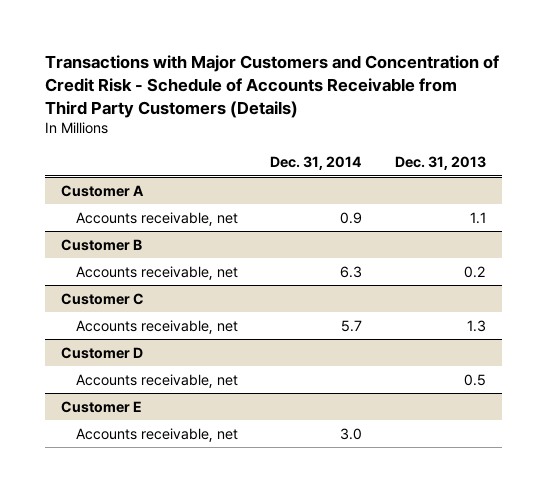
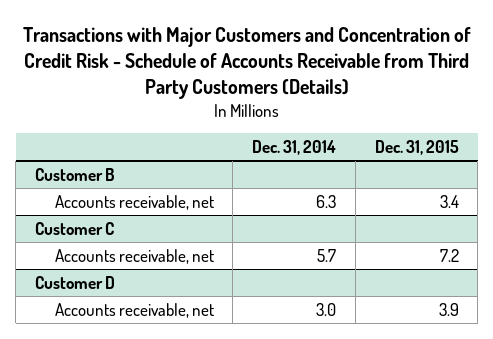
[394,156,486,171] Dec. 31, 2013 -> none
none -> [374,139,459,155] Dec. 31, 2015
[61,184,145,197] Customer A -> none
[75,211,238,226] Accounts receivable, net -> none
[75,373,238,388] Accounts receivable, net -> none
[61,400,143,413] Customer E -> none

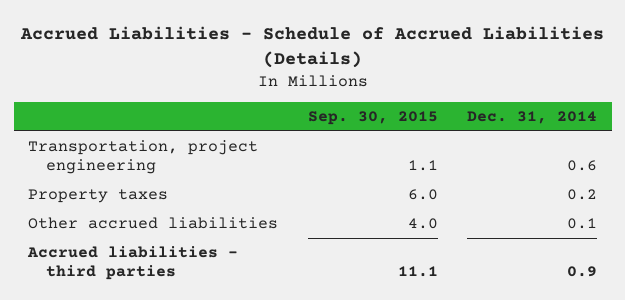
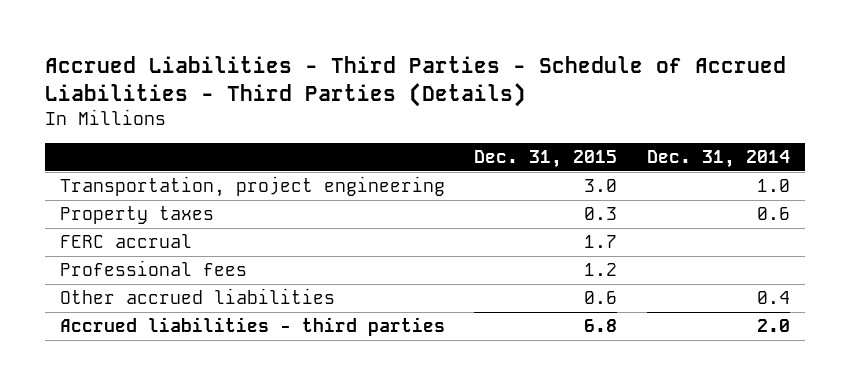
[19,25,604,69] Accrued Liabilities - Schedule of Accrued Liabilities (Details) -> [44,55,786,107] Accrued Liabilities - Third Parties - Schedule of Accrued Liabilities - Third Parties (Details)
[307,111,438,126] Sep. 30, 2015 -> none
none -> [474,150,618,169] Dec. 31, 2015
[566,159,597,171] 0.6 -> [756,179,790,193] 1.0
[566,189,597,201] 0.2 -> [756,207,790,221] 0.6
none -> [59,234,192,249] FERC accrual
none -> [59,260,247,277] Professional fees
[566,218,597,230] 0.1 -> [756,291,790,305] 0.4
[566,265,597,277] 0.9 -> [756,319,790,333] 2.0

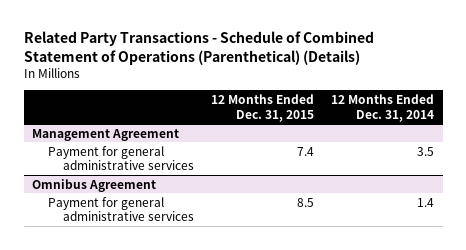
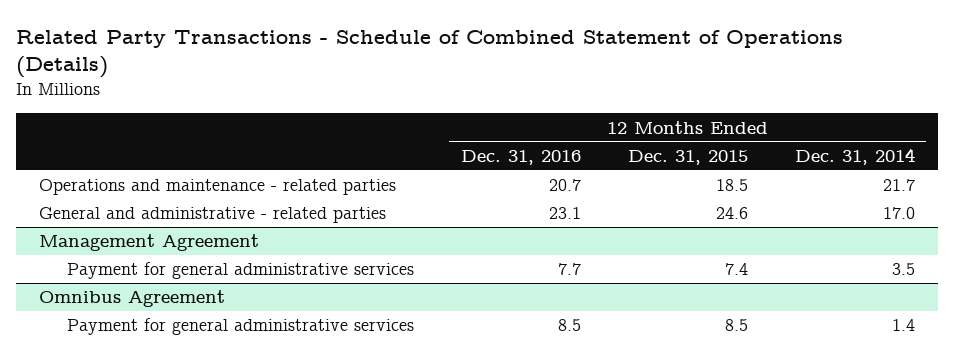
[23,30,374,65] Related Party Transactions - Schedule of Combined Statement of Operations (Parenthetical) (Details) -> [15,29,843,79] Related Party Transactions - Schedule of Combined Statement of Operations (Details)
none -> [460,149,581,165] Dec. 31, 2016
none -> [39,179,397,196] Operations and maintenance - related parties
none -> [39,207,387,224] General and administrative - related parties

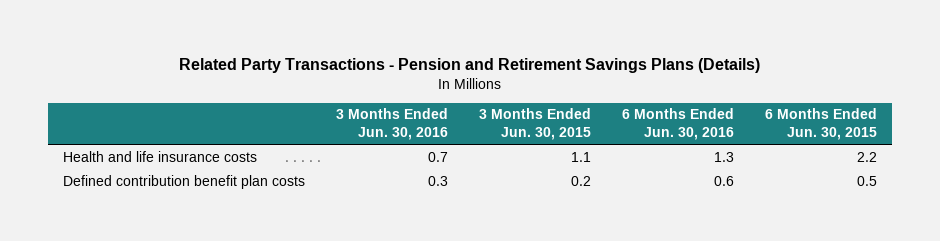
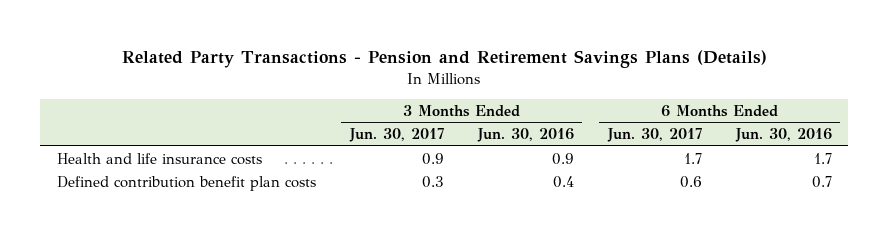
[478,108,591,141] 3 Months Ended Jun. 30, 2015 -> none
[764,108,877,141] 6 Months Ended Jun. 30, 2015 -> none
none -> [348,128,444,143] Jun. 30, 2017
none -> [606,128,702,143] Jun. 30, 2017
[428,151,449,162] 0.7 -> [551,152,574,165] 0.9
[713,151,734,162] 1.3 -> [813,152,832,164] 1.7
[428,175,449,186] 0.3 -> [552,175,574,188] 0.4
[713,175,734,186] 0.6 -> [811,175,832,188] 0.7

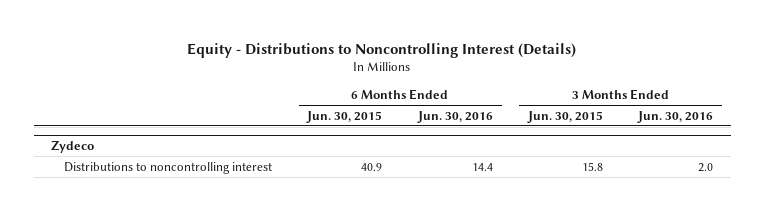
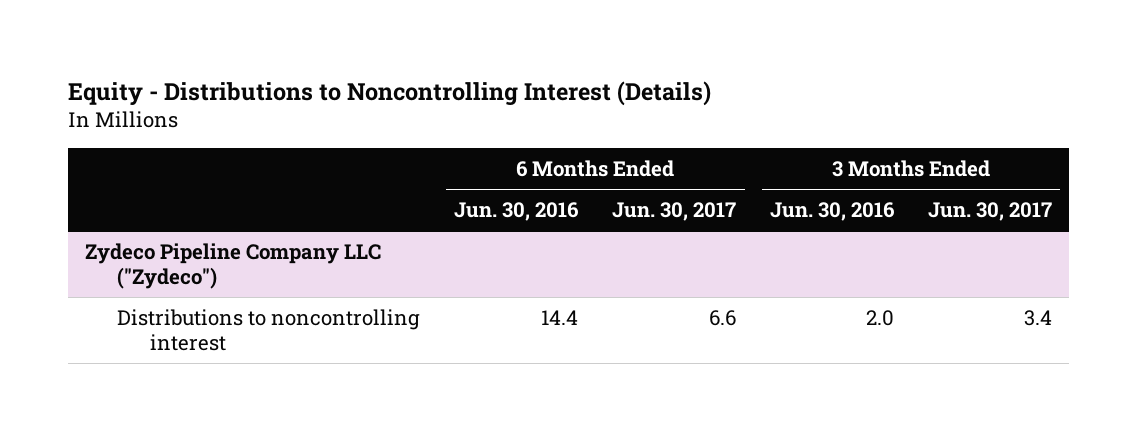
[306,110,383,123] Jun. 30, 2015 -> none
[526,110,603,123] Jun. 30, 2015 -> none
none -> [612,202,737,222] Jun. 30, 2017
none -> [927,202,1052,222] Jun. 30, 2017
[51,139,95,153] Zydeco -> [84,243,381,290] Zydeco Pipeline Company LLC ("Zydeco")

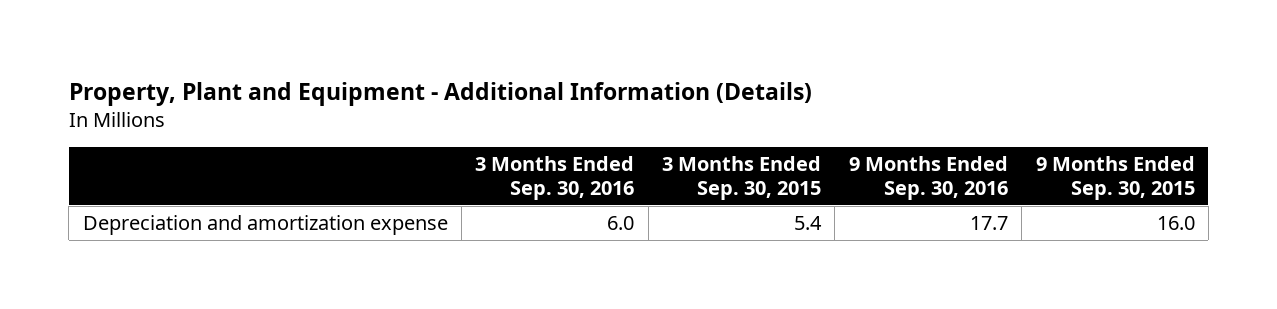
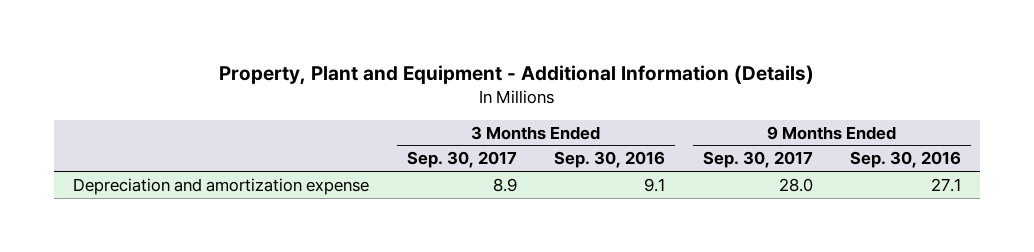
[662,156,822,201] 3 Months Ended Sep. 30, 2015 -> none
[1035,156,1195,201] 9 Months Ended Sep. 30, 2015 -> none
none -> [406,151,517,169] Sep. 30, 2017
none -> [702,151,813,169] Sep. 30, 2017
[607,216,635,231] 6.0 -> [644,177,666,192] 9.1
[969,216,1008,231] 17.7 -> [931,177,962,192] 27.1

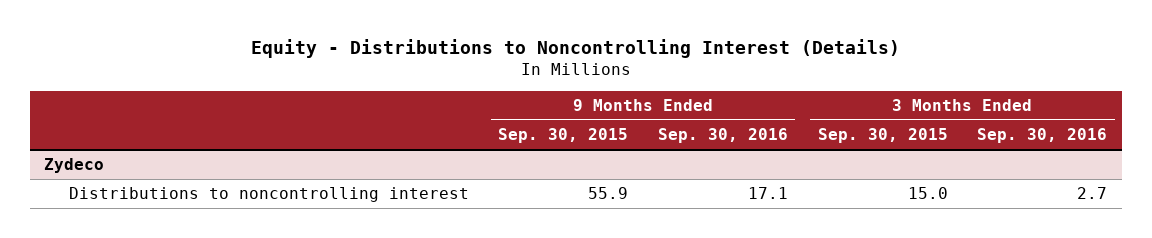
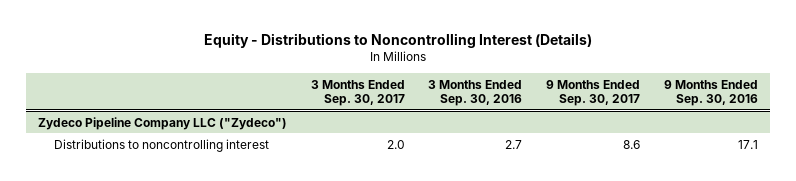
[498,128,629,144] Sep. 30, 2015 -> none
[817,128,948,144] Sep. 30, 2015 -> none
none -> [310,79,405,107] 3 Months Ended Sep. 30, 2017
none -> [546,79,641,107] 9 Months Ended Sep. 30, 2017
[44,158,105,174] Zydeco -> [37,116,287,130] Zydeco Pipeline Company LLC ("Zydeco")

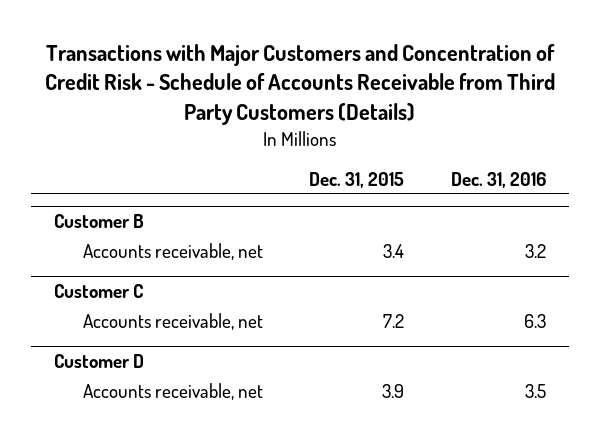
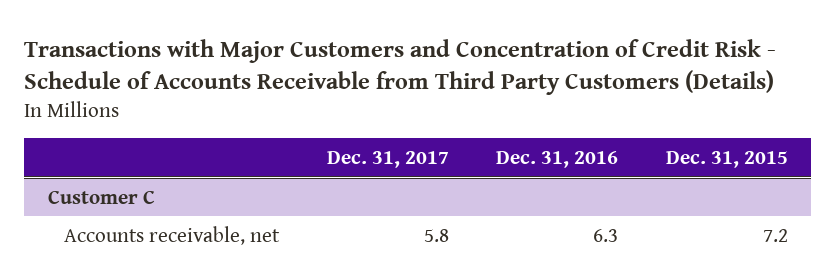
none -> [326,151,449,169] Dec. 31, 2017
[53,214,144,229] Customer B -> none
[83,242,264,260] Accounts receivable, net -> none
[53,354,144,369] Customer D -> none
[83,382,264,400] Accounts receivable, net -> none

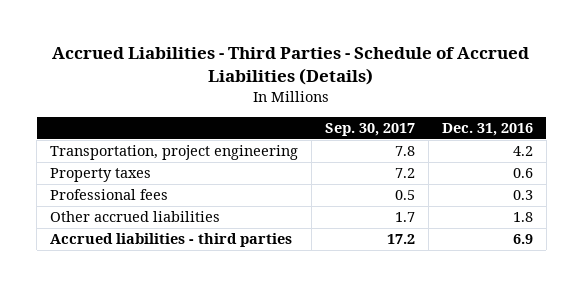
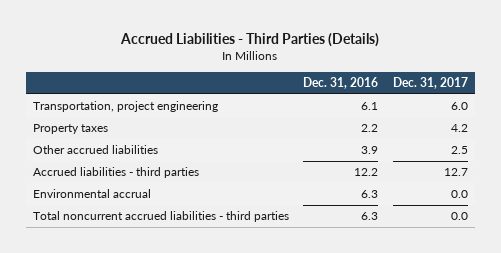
[52,47,530,86] Accrued Liabilities - Third Parties - Schedule of Accrued Liabilities (Details) -> [120,33,380,48] Accrued Liabilities - Third Parties (Details)
[324,123,415,137] Sep. 30, 2017 -> none
none -> [392,76,468,89] Dec. 31, 2017
[50,189,169,201] Professional fees -> none
[512,146,533,157] 4.2 -> [361,102,379,111] 6.1
[512,168,533,179] 0.6 -> [361,124,379,133] 2.2
[512,212,533,223] 1.8 -> [361,146,379,155] 3.9
[512,234,533,245] 6.9 -> [354,168,379,177] 12.2
none -> [33,189,152,199] Environmental accrual
none -> [33,211,290,223] Total noncurrent accrued liabilities - third parties

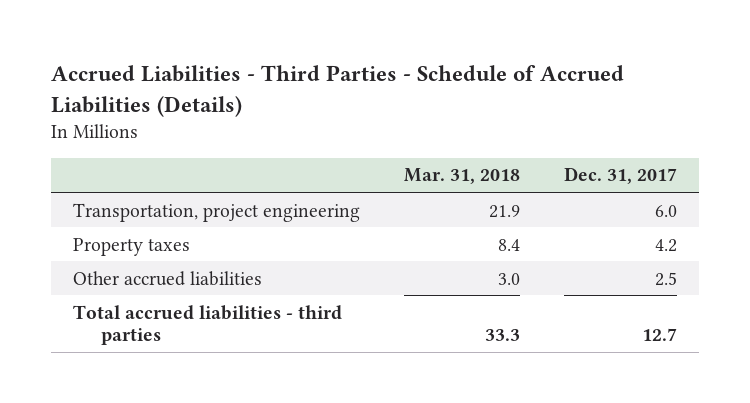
[120,33,380,48] Accrued Liabilities - Third Parties (Details) -> [51,65,625,117] Accrued Liabilities - Third Parties - Schedule of Accrued Liabilities (Details)
[303,76,379,89] Dec. 31, 2016 -> none
none -> [403,168,520,185] Mar. 31, 2018
[33,189,152,199] Environmental accrual -> none
[33,211,290,223] Total noncurrent accrued liabilities - third parties -> none
[33,167,200,179] Accrued liabilities - third parties -> [73,304,343,346] Total accrued liabilities - third parties

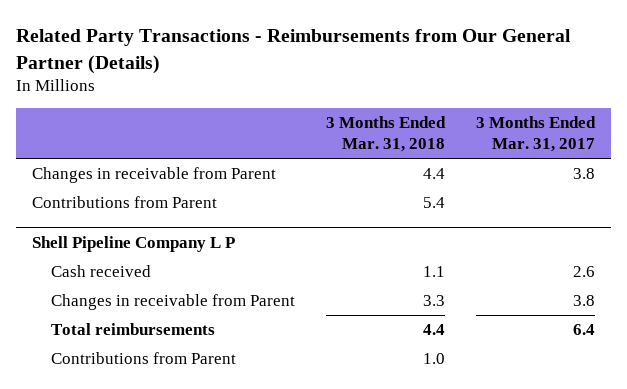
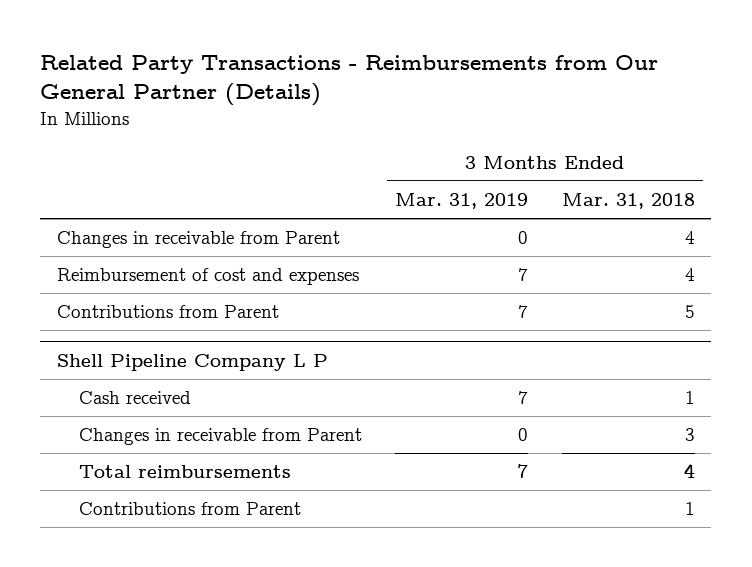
[476,115,597,153] 3 Months Ended Mar. 31, 2017 -> none
none -> [395,193,529,210] Mar. 31, 2019
[423,167,446,179] 4.4 -> [684,231,695,245] 4
none -> [56,268,359,286] Reimbursement of cost and expenses
[423,196,446,208] 5.4 -> [684,305,695,319] 5
[423,265,446,277] 1.1 -> [684,391,695,405] 1
[423,294,446,306] 3.3 -> [684,428,695,442] 3
[423,323,446,335] 4.4 -> [683,463,695,479] 4
[423,352,446,364] 1.0 -> [684,502,695,516] 1

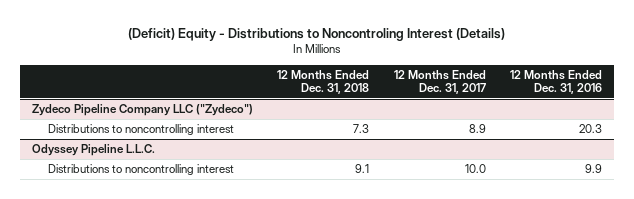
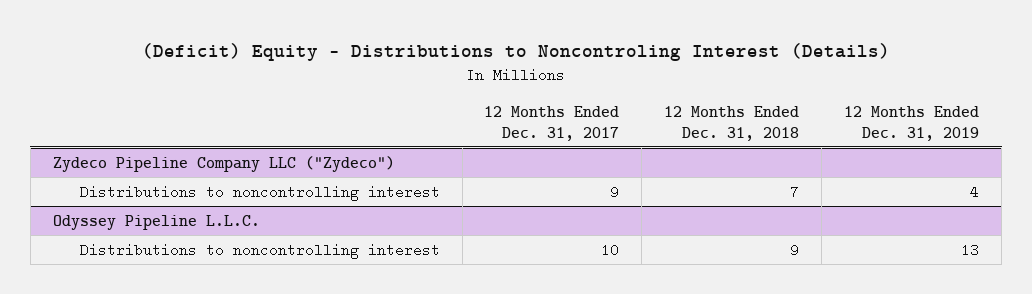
[510,69,603,95] 12 Months Ended Dec. 31, 2016 -> none
none -> [844,106,980,141] 12 Months Ended Dec. 31, 2019
[353,123,370,133] 7.3 -> [790,184,800,199] 7
[468,123,486,133] 8.9 -> [610,184,620,199] 9
[355,163,370,173] 9.1 -> [790,242,800,257] 9
[464,163,486,173] 10.0 -> [601,242,620,257] 10

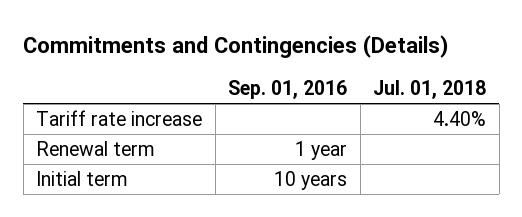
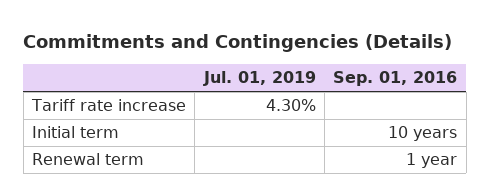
[373,79,487,99] Jul. 01, 2018 -> none
none -> [202,71,316,87] Jul. 01, 2019
[36,141,156,157] Renewal term -> [32,153,145,166] Renewal term

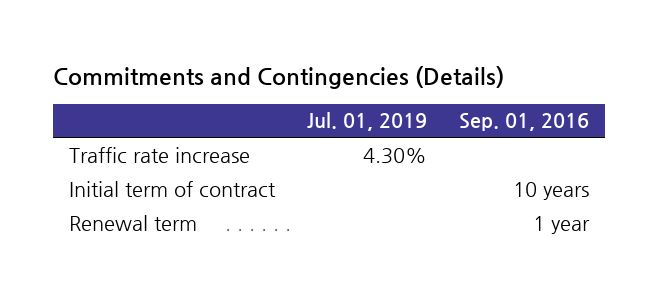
[31,99,187,112] Tariff rate increase -> [69,146,251,163] Traffic rate increase
[32,126,120,139] Initial term -> [69,180,277,197] Initial term of contract

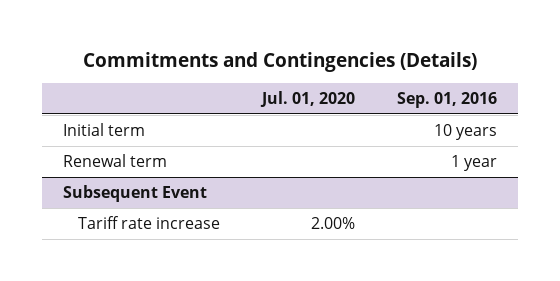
[306,112,427,132] Jul. 01, 2019 -> none
none -> [260,91,356,108] Jul. 01, 2020
[69,146,251,163] Traffic rate increase -> none
[69,180,277,197] Initial term of contract -> [63,123,146,137] Initial term
none -> [63,185,208,203] Subsequent Event
none -> [78,216,221,230] Tariff rate increase

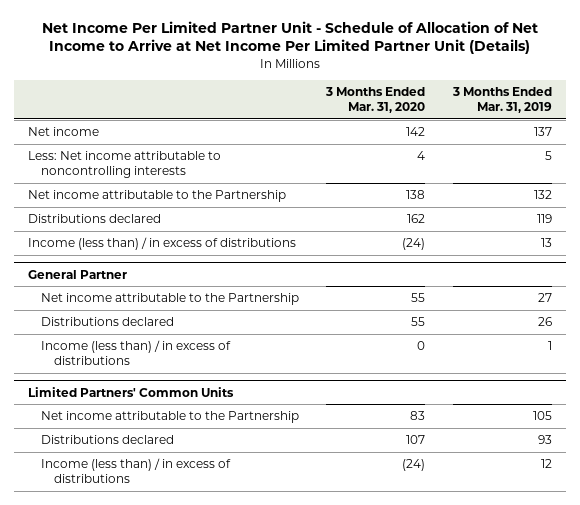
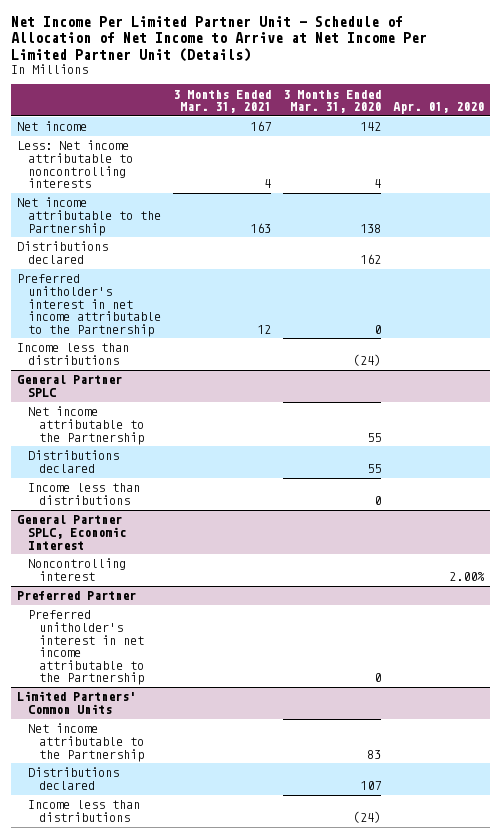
[452,87,553,114] 3 Months Ended Mar. 31, 2019 -> none
none -> [172,89,271,114] 3 Months Ended Mar. 31, 2021
none -> [393,102,485,115] Apr. 01, 2020
none -> [16,274,161,337] Preferred unitholder's interest in net income attributable to the Partnership
[27,237,296,251] Income (less than) / in excess of distributions -> [16,343,129,365] Income less than distributions
[27,269,127,279] General Partner -> [16,375,122,397] General Partner SPLC
[40,340,231,366] Income (less than) / in excess of distributions -> [27,483,140,505] Income less than distributions
none -> [16,515,126,550] General Partner SPLC, Economic Interest
none -> [27,558,126,581] Noncontrolling interest
none -> [16,591,136,601] Preferred Partner
none -> [27,610,144,686] Preferred unitholder's interest in net income attributable to the Partnership
[40,458,231,484] Income (less than) / in excess of distributions -> [27,800,140,822] Income less than distributions

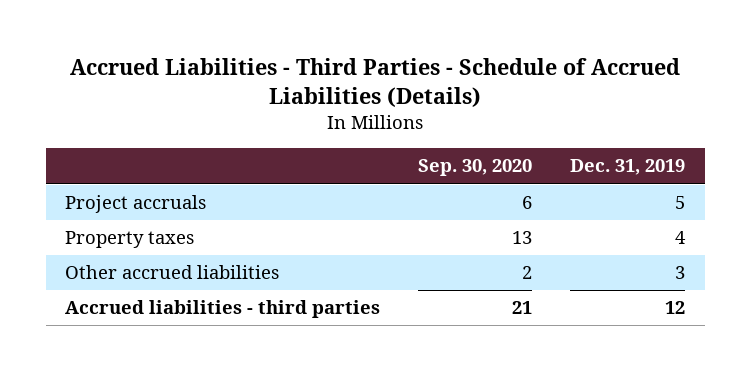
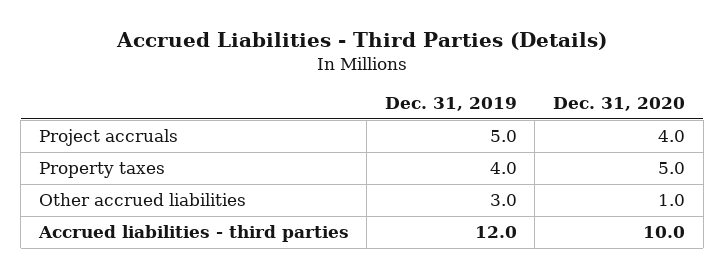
[70,58,681,108] Accrued Liabilities - Third Parties - Schedule of Accrued Liabilities (Details) -> [115,31,607,50] Accrued Liabilities - Third Parties (Details)
[418,159,533,177] Sep. 30, 2020 -> none
none -> [553,96,686,111] Dec. 31, 2020
[675,196,686,210] 5 -> [489,130,517,143] 5.0
[675,231,687,245] 4 -> [489,162,517,175] 4.0
[675,266,686,280] 3 -> [489,194,517,207] 3.0
[665,301,686,315] 12 -> [474,226,517,239] 12.0

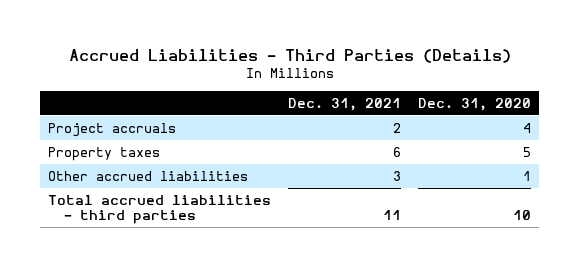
[384,96,517,111] Dec. 31, 2019 -> none
none -> [288,97,402,111] Dec. 31, 2021
[658,130,686,143] 4.0 -> [522,122,531,133] 4
[658,162,686,175] 5.0 -> [522,146,531,157] 5
[658,194,686,207] 1.0 -> [522,170,531,181] 1
[37,225,349,243] Accrued liabilities - third parties -> [48,194,272,225] Total accrued liabilities - third parties
[643,226,686,239] 10.0 -> [512,210,531,221] 10

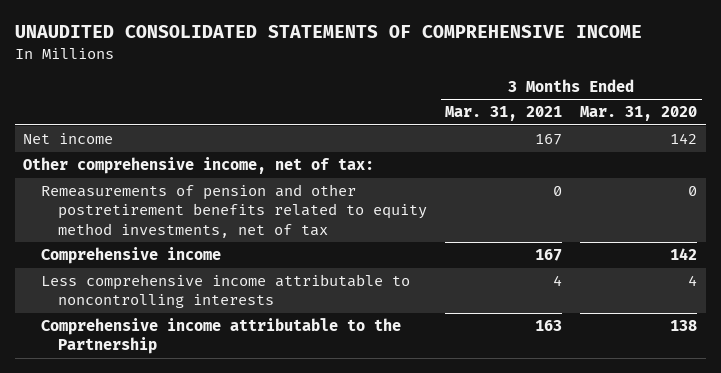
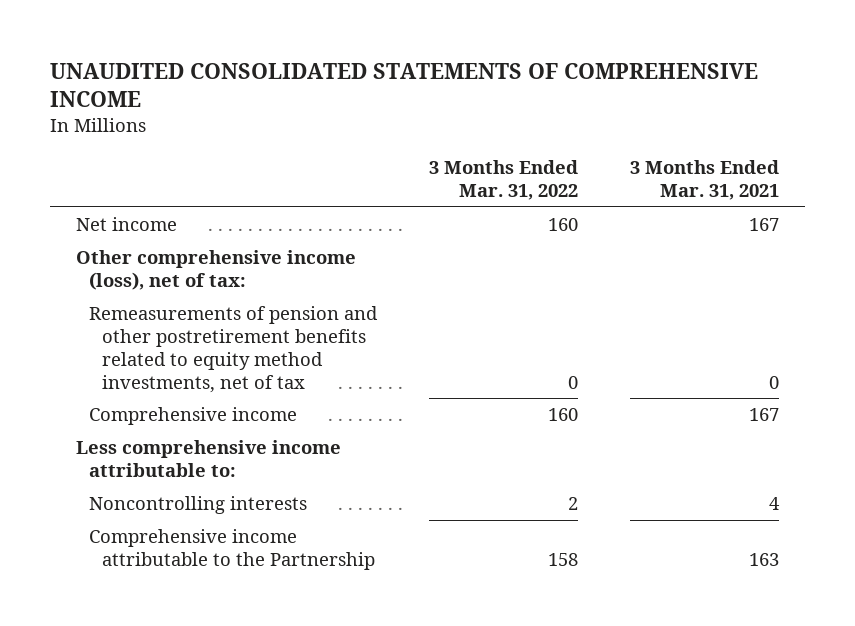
[580,106,698,122] Mar. 31, 2020 -> none
none -> [428,159,578,200] 3 Months Ended Mar. 31, 2022
[23,157,375,175] Other comprehensive income, net of tax: -> [75,249,356,290] Other comprehensive income (loss), net of tax:
none -> [75,439,341,477] Less comprehensive income attributable to:
[40,274,410,309] Less comprehensive income attributable to noncontrolling interests -> [88,495,307,514] Noncontrolling interests

